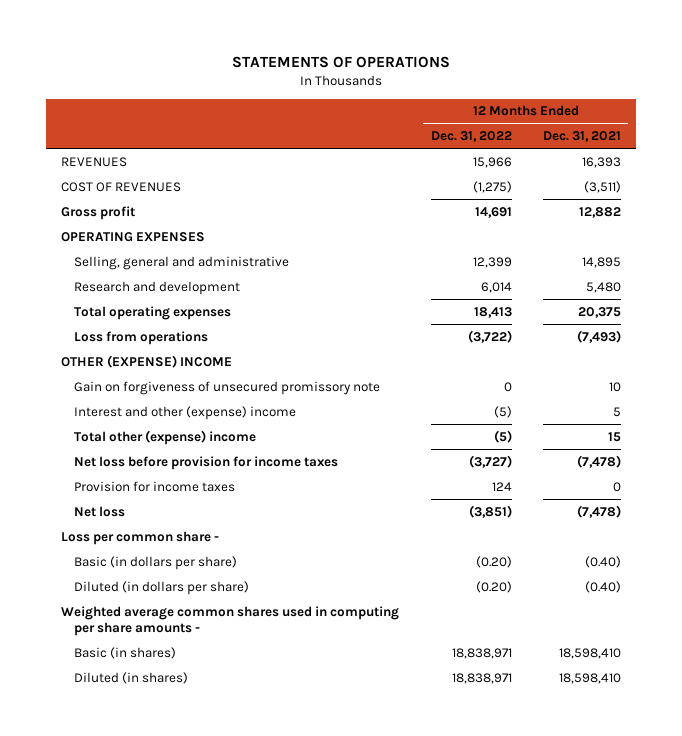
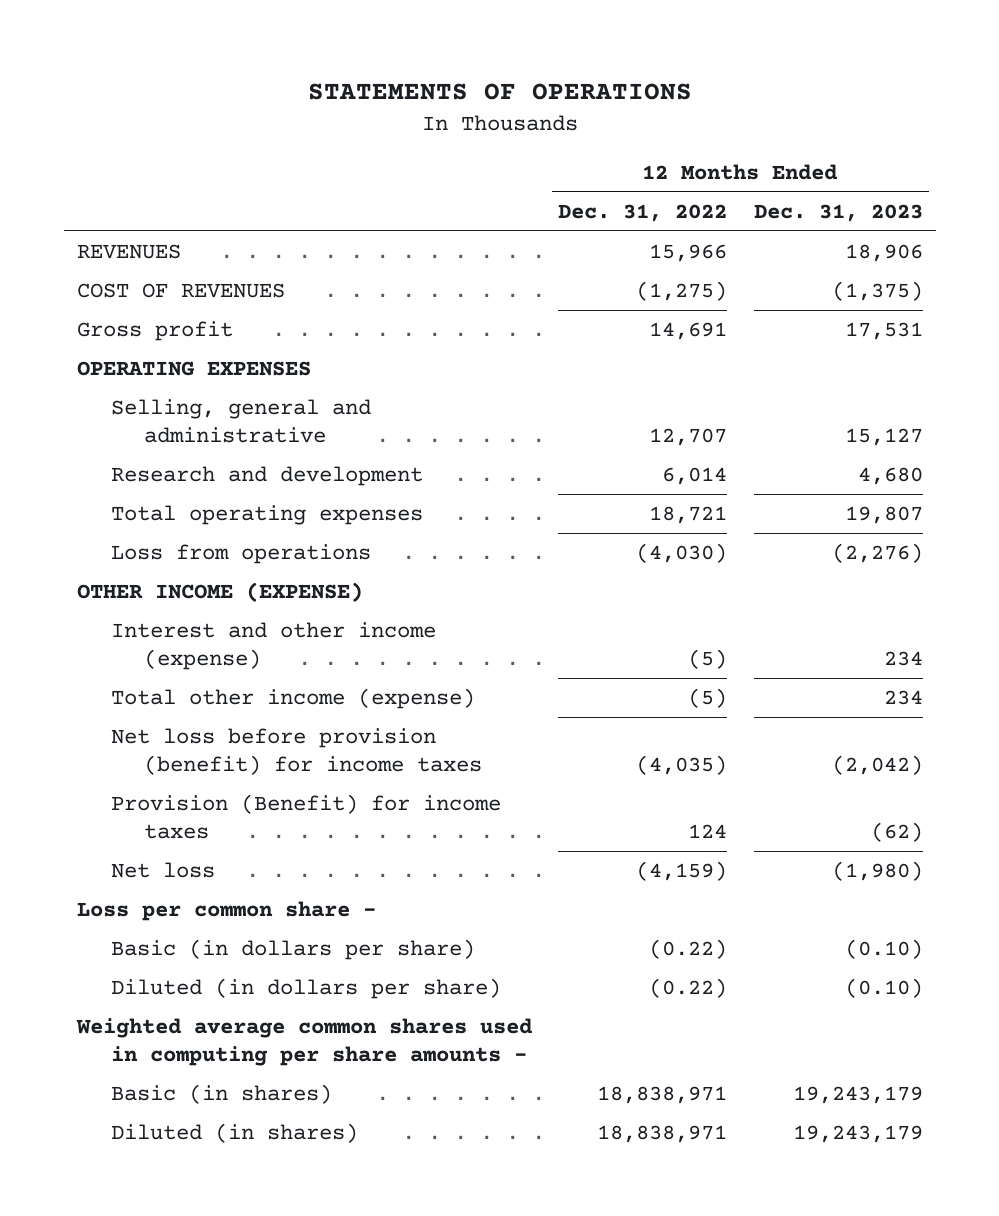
[542,131,621,143] Dec. 31, 2021 -> none
none -> [753,203,923,222] Dec. 31, 2023
[472,256,512,268] 12,399 -> [649,428,728,447] 12,707
[73,380,380,395] Gain on forgiveness of unsecured promissory note -> none
[473,306,512,318] 18,413 -> [649,506,728,525] 18,721
[467,329,512,343] (3,722) -> [636,543,728,564] (4,030)
[61,354,233,368] OTHER (EXPENSE) INCOME -> [76,582,363,603] OTHER INCOME (EXPENSE)
[73,405,296,420] Interest and other (expense) income -> [110,622,436,671] Interest and other income (expense)
[73,429,256,445] Total other (expense) income -> [110,688,475,710] Total other income (expense)
[73,455,338,470] Net loss before provision for income taxes -> [110,728,483,776] Net loss before provision (benefit) for income taxes
[468,454,512,468] (3,727) -> [636,755,728,776] (4,035)
[73,480,235,492] Provision for income taxes -> [110,794,501,840] Provision (Benefit) for income taxes
[468,504,512,518] (3,851) -> [636,861,728,882] (4,159)
[475,555,512,568] (0.20) -> [649,939,728,960] (0.22)
[475,580,512,593] (0.20) -> [649,978,728,999] (0.22)

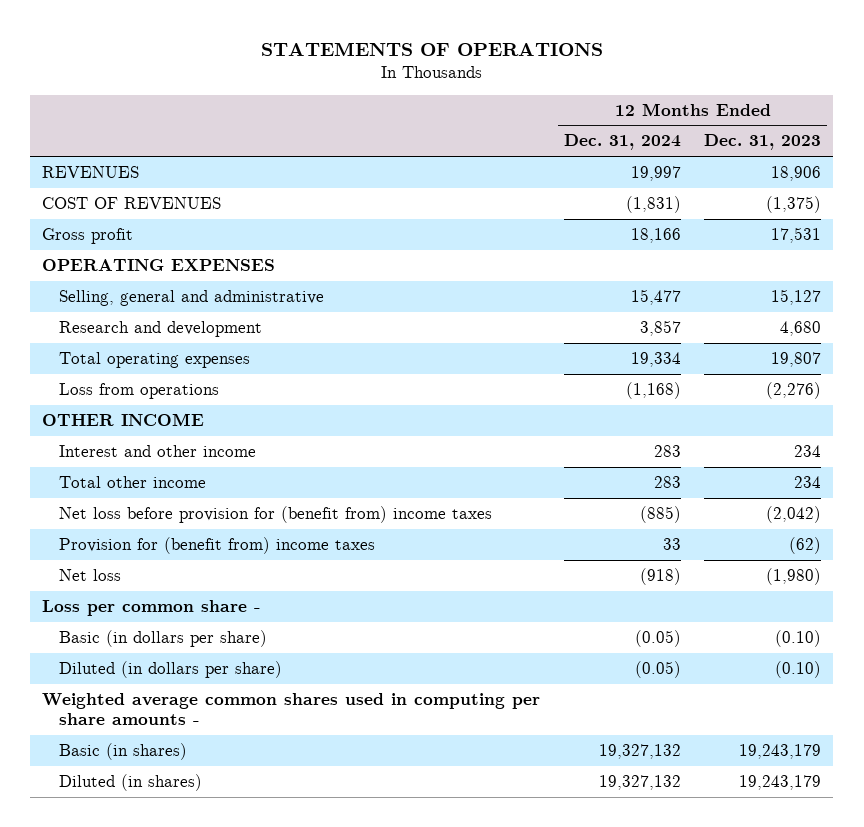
[558,203,728,222] Dec. 31, 2022 -> none
none -> [563,134,681,151] Dec. 31, 2024
[76,582,363,603] OTHER INCOME (EXPENSE) -> [42,413,205,427] OTHER INCOME
[110,622,436,671] Interest and other income (expense) -> [58,445,256,458] Interest and other income
[110,688,475,710] Total other income (expense) -> [58,476,206,489] Total other income
[110,728,483,776] Net loss before provision (benefit) for income taxes -> [58,506,492,524] Net loss before provision for (benefit from) income taxes
[110,794,501,840] Provision (Benefit) for income taxes -> [58,537,375,555] Provision for (benefit from) income taxes

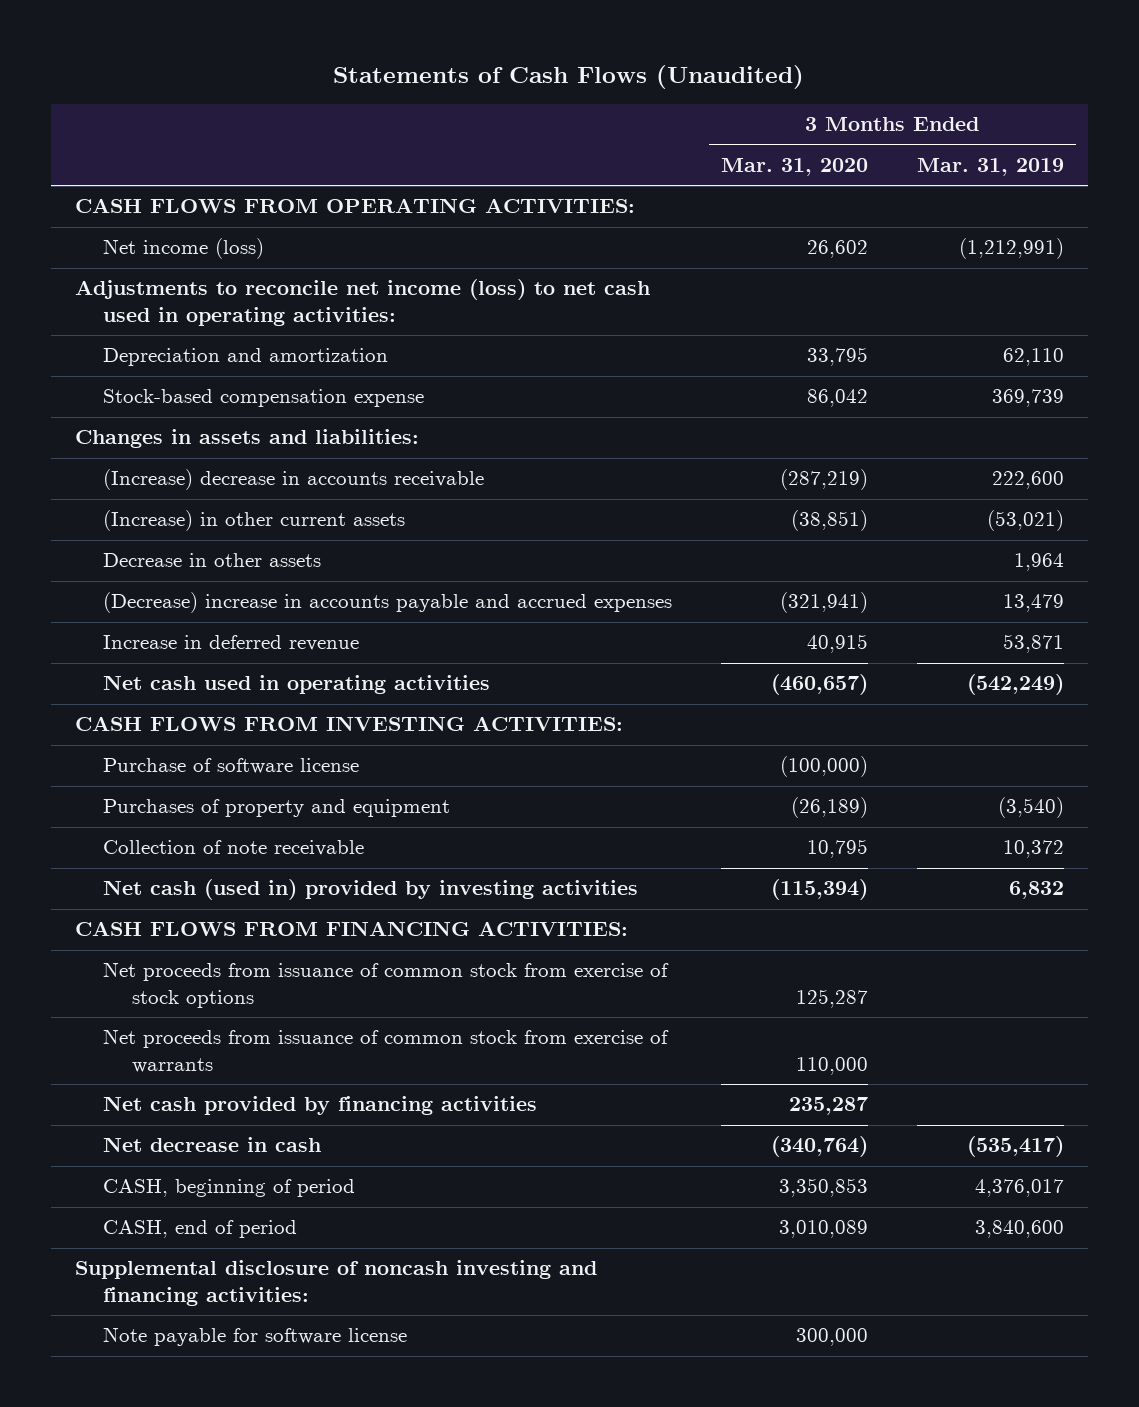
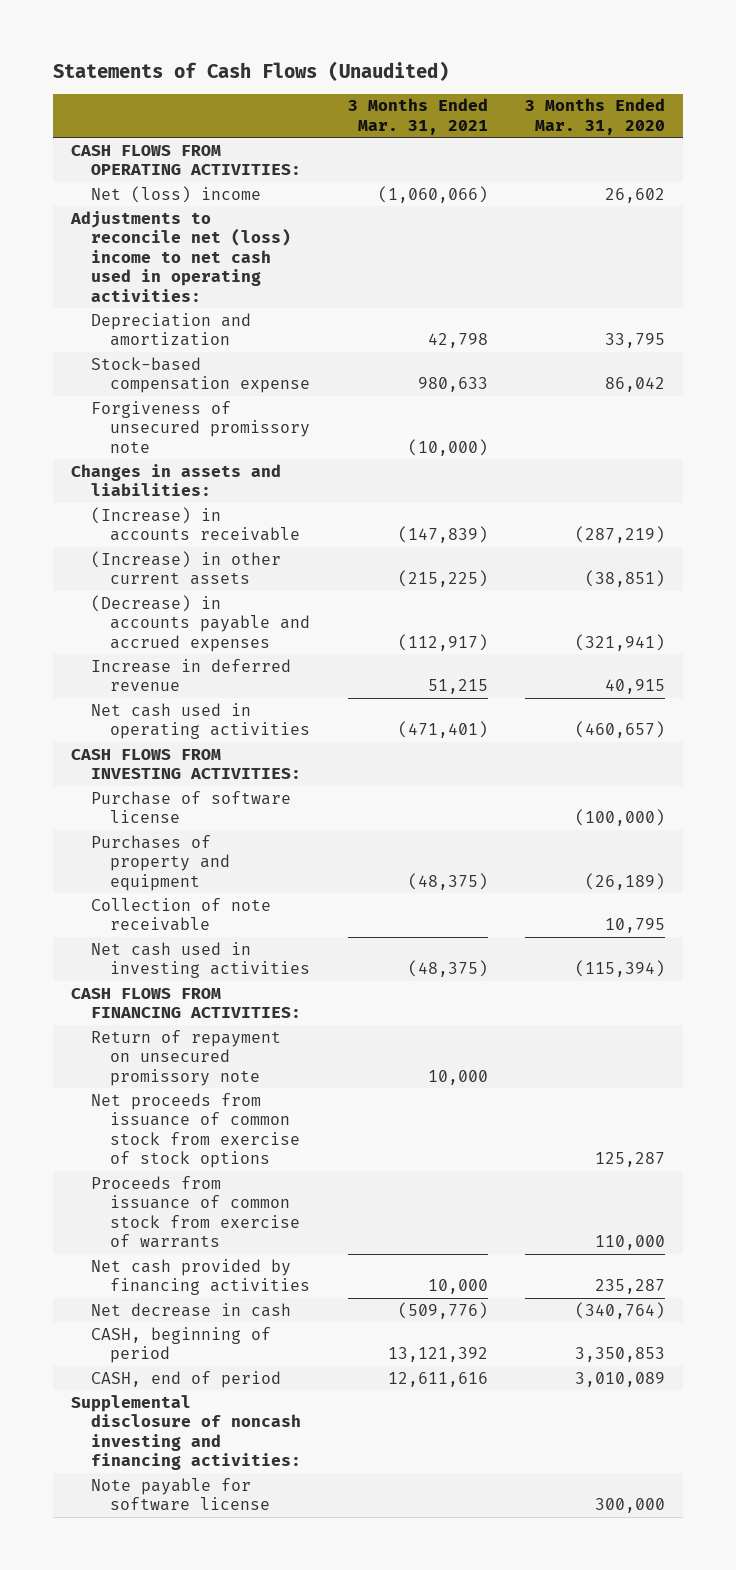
[916,157,1064,176] Mar. 31, 2019 -> none
none -> [347,98,488,135] 3 Months Ended Mar. 31, 2021
[103,238,265,260] Net income (loss) -> [90,185,261,203] Net (loss) income
[74,279,650,326] Adjustments to reconcile net income (loss) to net cash used in operating activities: -> [70,210,291,302] Adjustments to reconcile net (loss) income to net cash used in operating activities:
none -> [90,400,311,453] Forgiveness of unsecured promissory note
[103,469,485,491] (Increase) decrease in accounts receivable -> [90,506,301,542] (Increase) in accounts receivable
[103,553,322,568] Decrease in other assets -> none
[103,592,673,614] (Decrease) increase in accounts payable and accrued expenses -> [90,594,311,652] (Decrease) in accounts payable and accrued expenses
[103,879,639,901] Net cash (used in) provided by investing activities -> [90,941,311,979] Net cash used in investing activities
none -> [90,1029,281,1086] Return of repayment on unsecured promissory note
[103,1029,670,1073] Net proceeds from issuance of common stock from exercise of warrants -> [90,1175,301,1249] Proceeds from issuance of common stock from exercise of warrants

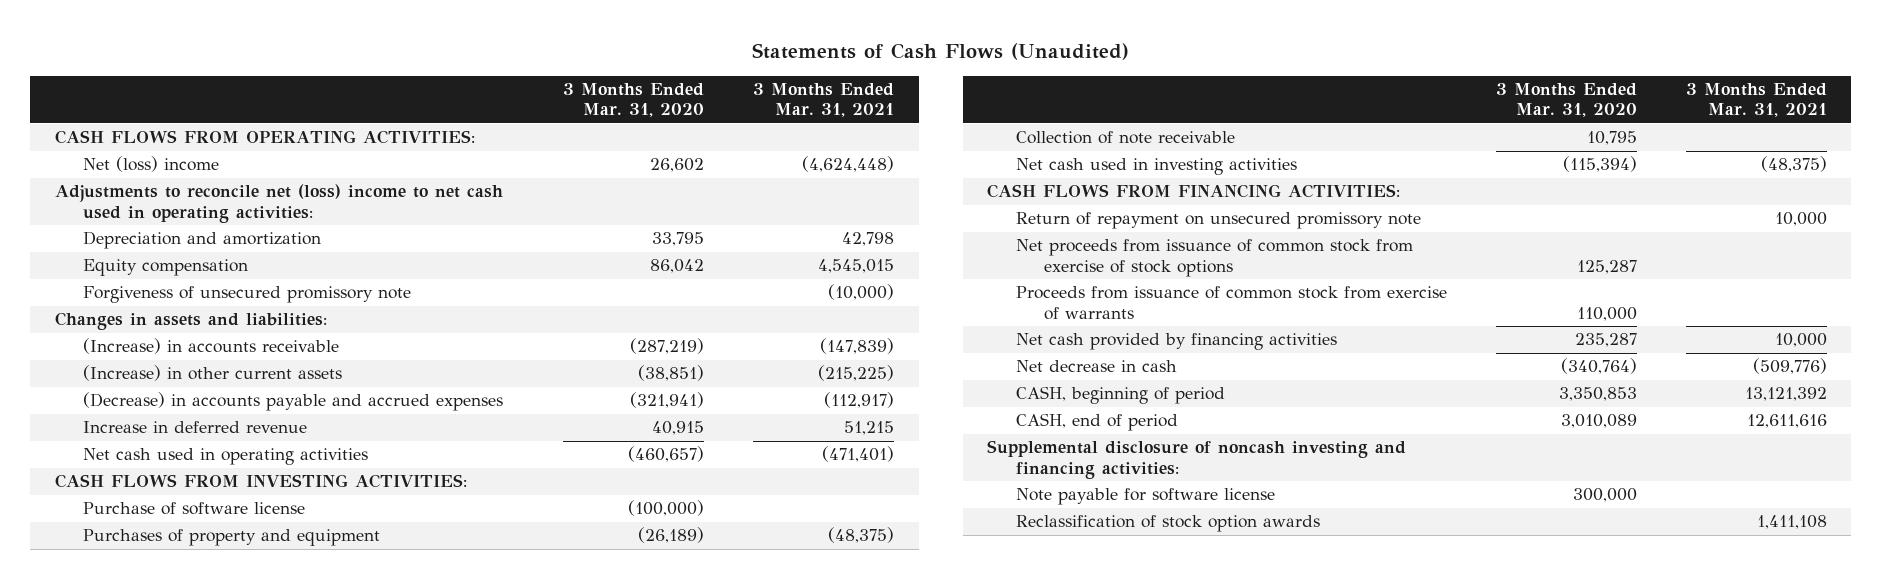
[377,185,488,203] (1,060,066) -> [802,156,895,173] (4,624,448)
[90,356,311,394] Stock-based compensation expense -> [83,259,249,277] Equity compensation
[417,377,488,393] 980,633 -> [818,259,895,274] 4,545,015
none -> [1015,515,1320,533] Reclassification of stock option awards

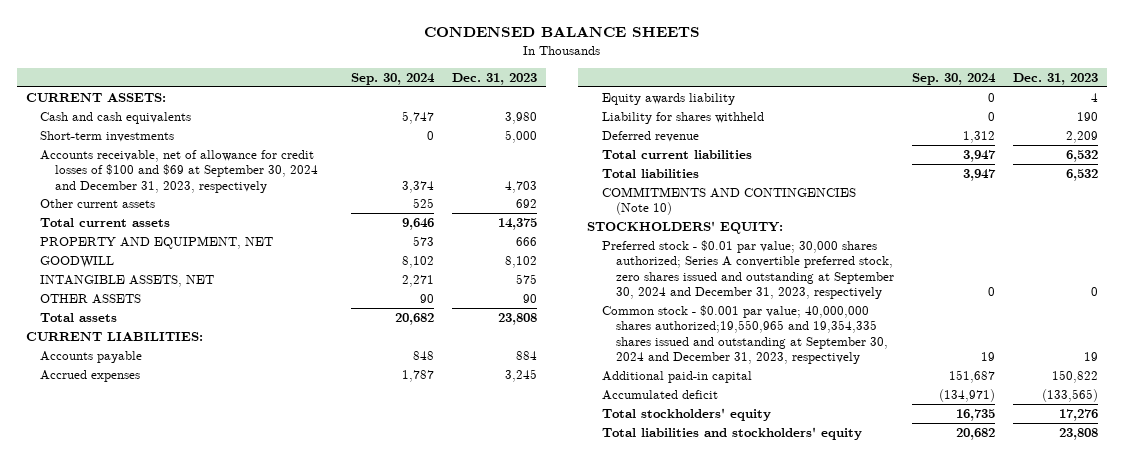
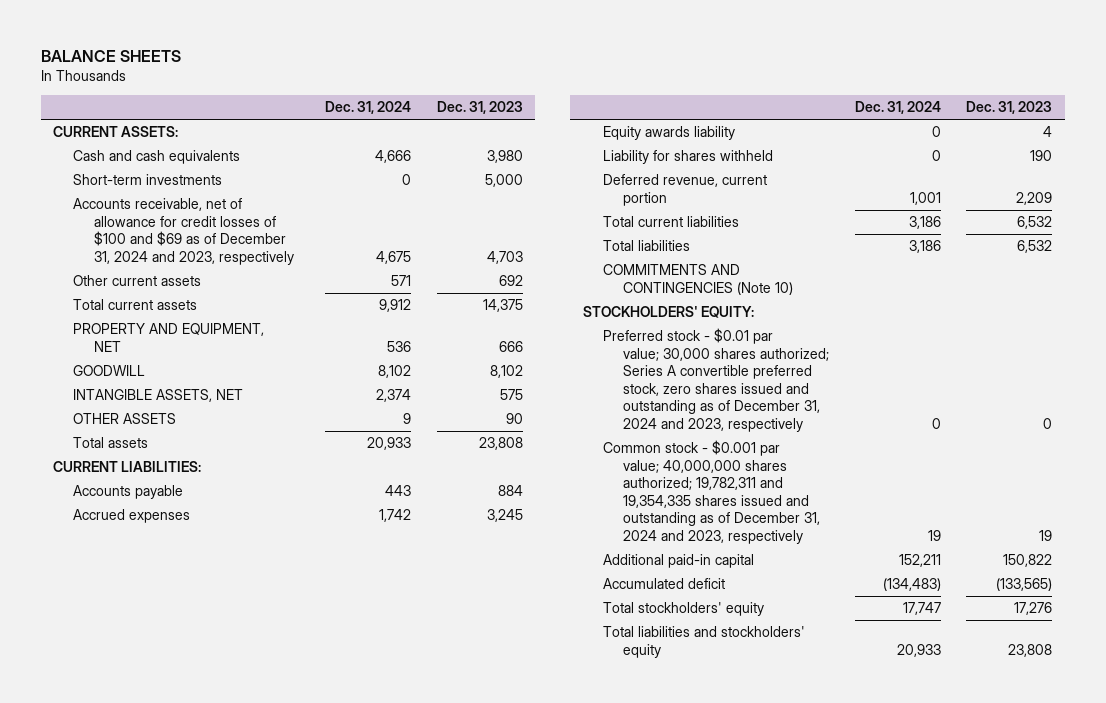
[423,26,700,38] CONDENSED BALANCE SHEETS -> [40,50,181,63] BALANCE SHEETS
[350,72,435,85] Sep. 30, 2024 -> none
none -> [325,101,412,115] Dec. 31, 2024
[40,149,319,193] Accounts receivable, net of allowance for credit losses of $100 and $69 at September 30, 2024 and December 31, 2023, respectively -> [73,198,294,265] Accounts receivable, net of allowance for credit losses of $100 and $69 as of December 31, 2024 and 2023, respectively
[601,130,699,142] Deferred revenue -> [603,174,768,206] Deferred revenue, current portion
[601,239,895,299] Preferred stock - $0.01 par value; 30,000 shares authorized; Series A convertible preferred stock, zero shares issued and outstanding at September 30, 2024 and December 31, 2023, respectively -> [603,328,830,432] Preferred stock - $0.01 par value; 30,000 shares authorized; Series A convertible preferred stock, zero shares issued and outstanding as of December 31, 2024 and 2023, respectively
[601,304,889,364] Common stock - $0.001 par value; 40,000,000 shares authorized;19,550,965 and 19,354,335 shares issued and outstanding at September 30, 2024 and December 31, 2023, respectively -> [603,440,821,544] Common stock - $0.001 par value; 40,000,000 shares authorized; 19,782,311 and 19,354,335 shares issued and outstanding as of December 31, 2024 and 2023, respectively

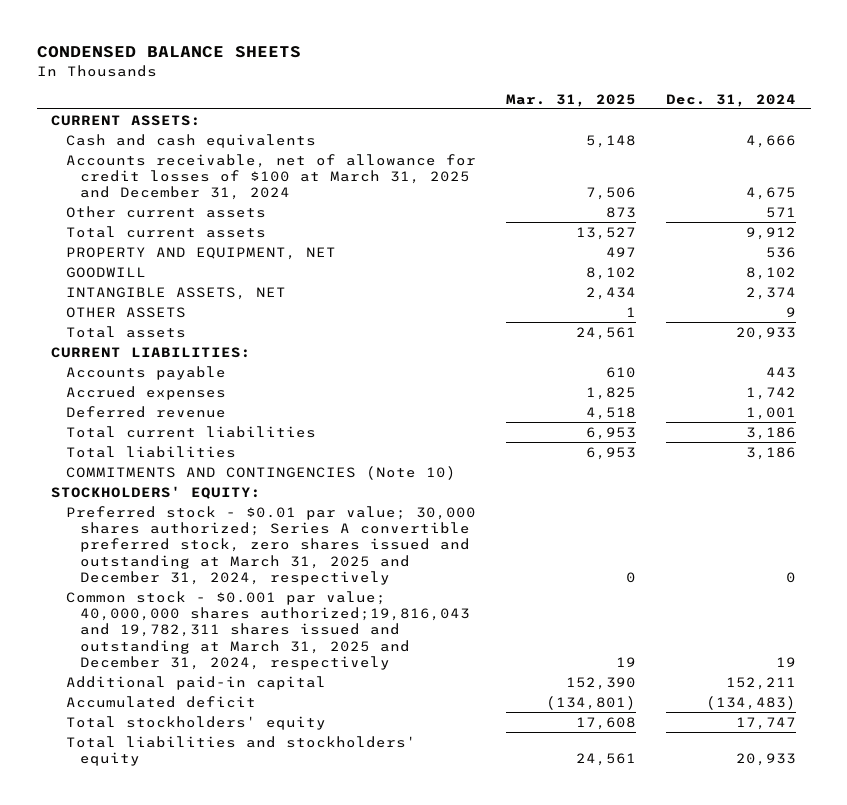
[40,50,181,63] BALANCE SHEETS -> [36,46,301,59] CONDENSED BALANCE SHEETS
[436,101,523,115] Dec. 31, 2023 -> none
none -> [505,93,636,107] Mar. 31, 2025
[73,174,223,186] Short-term investments -> none
[73,198,294,265] Accounts receivable, net of allowance for credit losses of $100 and $69 as of December 31, 2024 and 2023, respectively -> [65,153,476,201] Accounts receivable, net of allowance for credit losses of $100 at March 31, 2025 and December 31, 2024
[603,126,736,141] Equity awards liability -> none
[603,150,774,165] Liability for shares withheld -> none
[603,174,768,206] Deferred revenue, current portion -> [65,405,226,418] Deferred revenue
[603,328,830,432] Preferred stock - $0.01 par value; 30,000 shares authorized; Series A convertible preferred stock, zero shares issued and outstanding as of December 31, 2024 and 2023, respectively -> [65,505,476,585] Preferred stock - $0.01 par value; 30,000 shares authorized; Series A convertible preferred stock, zero shares issued and outstanding at March 31, 2025 and December 31, 2024, respectively
[603,440,821,544] Common stock - $0.001 par value; 40,000,000 shares authorized; 19,782,311 and 19,354,335 shares issued and outstanding as of December 31, 2024 and 2023, respectively -> [65,590,471,670] Common stock - $0.001 par value; 40,000,000 shares authorized;19,816,043 and 19,782,311 shares issued and outstanding at March 31, 2025 and December 31, 2024, respectively

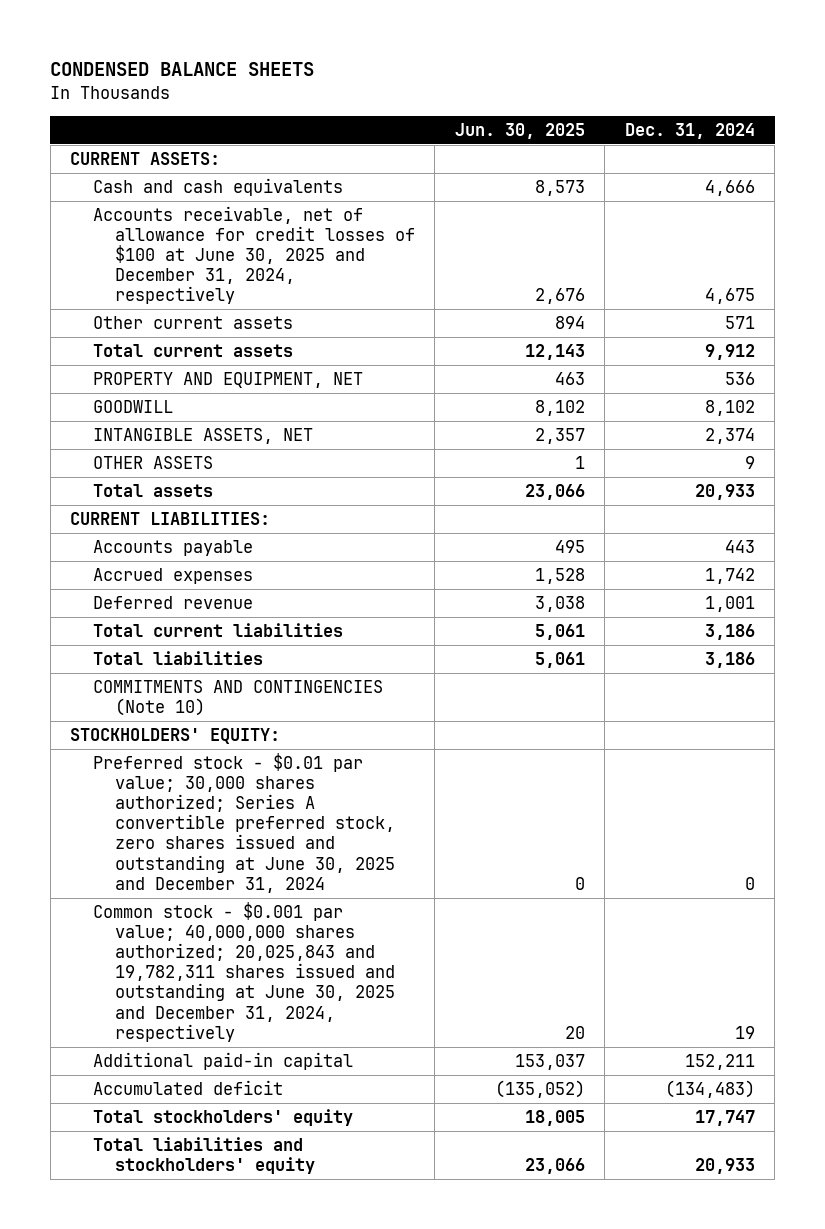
[505,93,636,107] Mar. 31, 2025 -> none
none -> [454,122,585,139] Jun. 30, 2025
[65,153,476,201] Accounts receivable, net of allowance for credit losses of $100 at March 31, 2025 and December 31, 2024 -> [92,206,416,305] Accounts receivable, net of allowance for credit losses of $100 at June 30, 2025 and December 31, 2024, respectively
[65,505,476,585] Preferred stock - $0.01 par value; 30,000 shares authorized; Series A convertible preferred stock, zero shares issued and outstanding at March 31, 2025 and December 31, 2024, respectively -> [92,753,396,893] Preferred stock - $0.01 par value; 30,000 shares authorized; Series A convertible preferred stock, zero shares issued and outstanding at June 30, 2025 and December 31, 2024
[65,590,471,670] Common stock - $0.001 par value; 40,000,000 shares authorized;19,816,043 and 19,782,311 shares issued and outstanding at March 31, 2025 and December 31, 2024, respectively -> [92,902,396,1042] Common stock - $0.001 par value; 40,000,000 shares authorized; 20,025,843 and 19,782,311 shares issued and outstanding at June 30, 2025 and December 31, 2024, respectively

